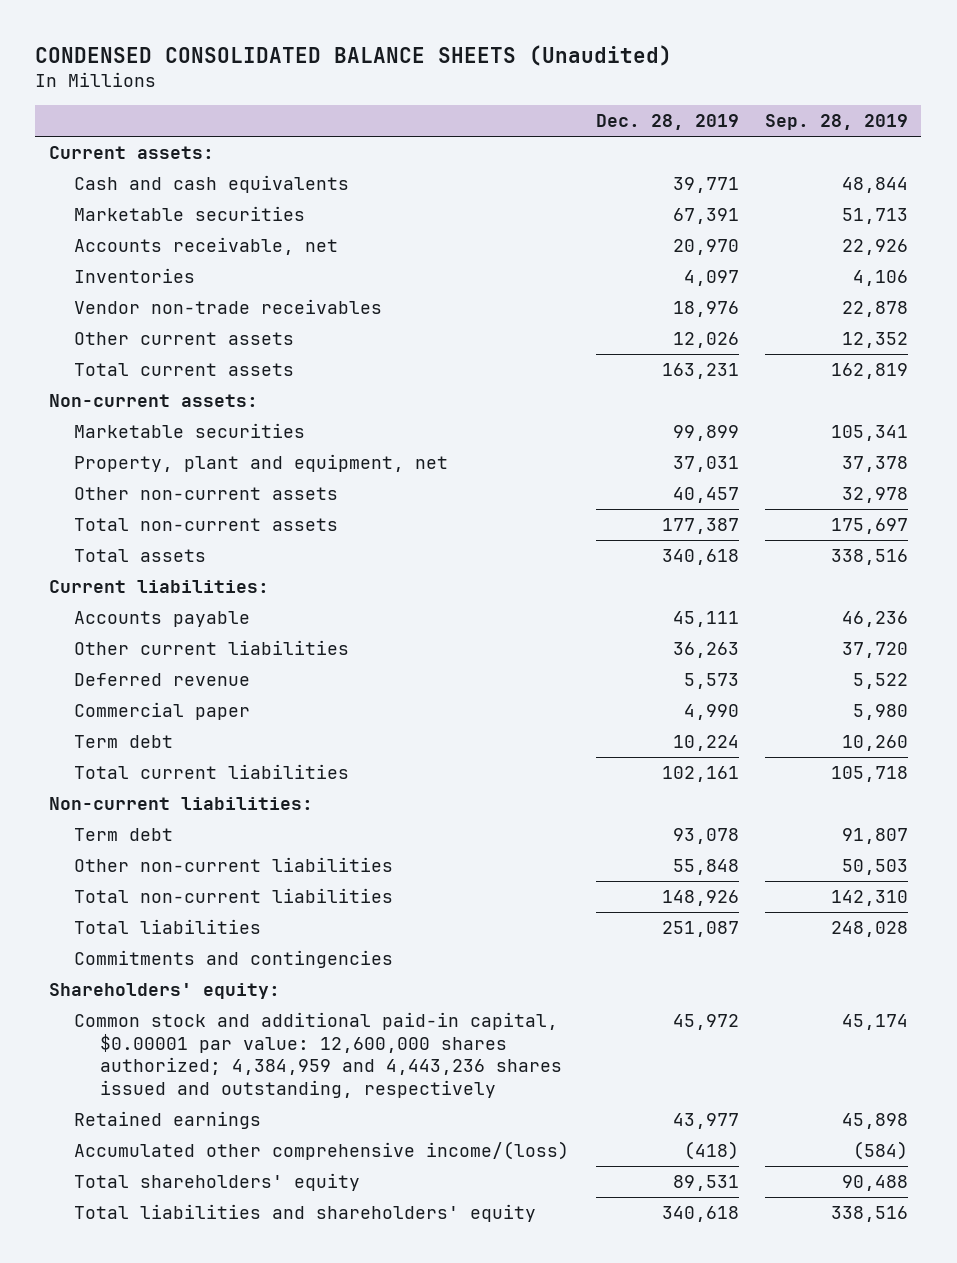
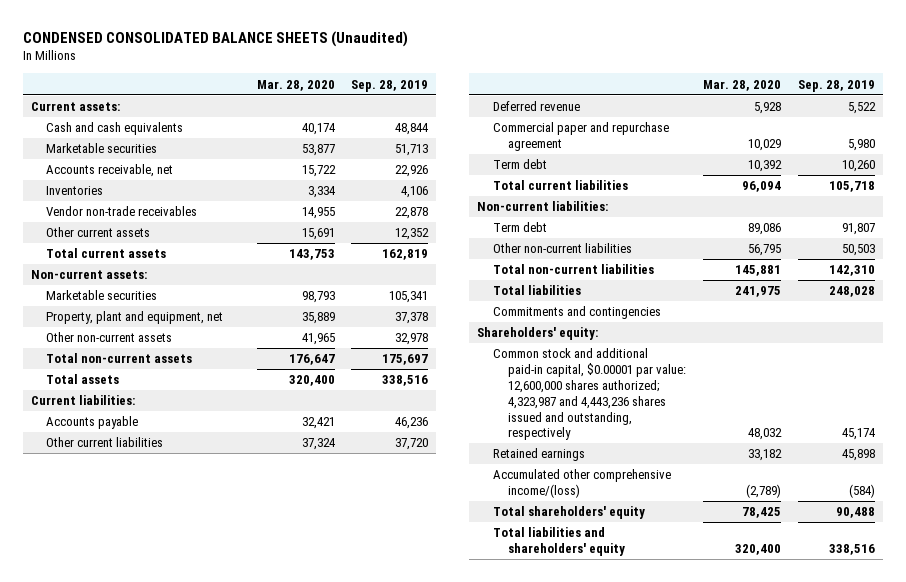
[595,113,739,130] Dec. 28, 2019 -> none
none -> [256,79,335,91] Mar. 28, 2020
[74,702,251,721] Commercial paper -> [492,122,669,152] Commercial paper and repurchase agreement
[74,1012,562,1098] Common stock and additional paid-in capital, $0.00001 par value: 12,600,000 shares authorized; 4,384,959 and 4,443,236 shares issued and outstanding, respectively -> [492,348,687,441] Common stock and additional paid-in capital, $0.00001 par value: 12,600,000 shares authorized; 4,323,987 and 4,443,236 shares issued and outstanding, respectively

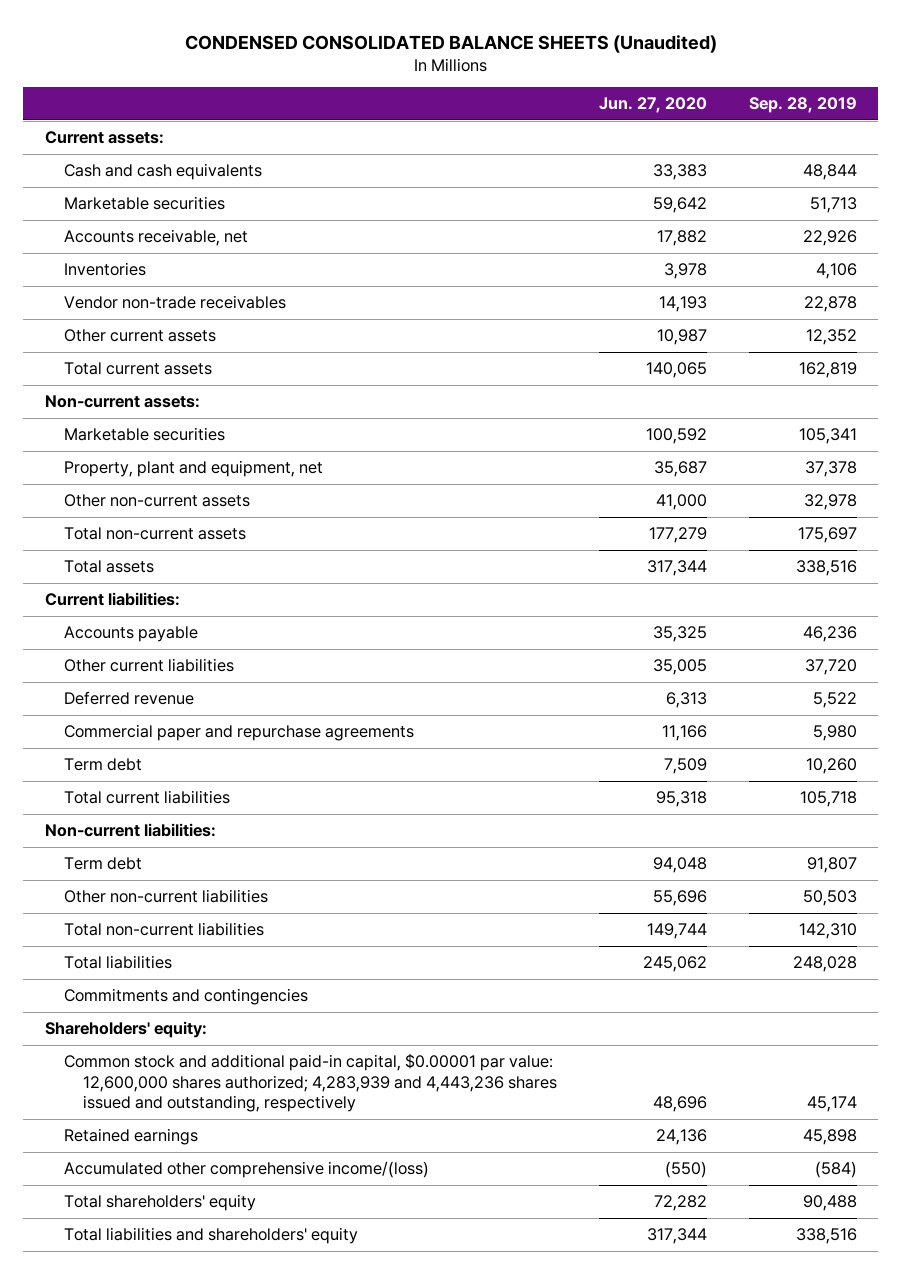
[256,79,335,91] Mar. 28, 2020 -> none
none -> [599,97,708,114] Jun. 27, 2020
[492,122,669,152] Commercial paper and repurchase agreement -> [63,724,414,742] Commercial paper and repurchase agreements
[492,348,687,441] Common stock and additional paid-in capital, $0.00001 par value: 12,600,000 shares authorized; 4,323,987 and 4,443,236 shares issued and outstanding, respectively -> [63,1053,557,1113] Common stock and additional paid-in capital, $0.00001 par value: 12,600,000 shares authorized; 4,283,939 and 4,443,236 shares issued and outstanding, respectively

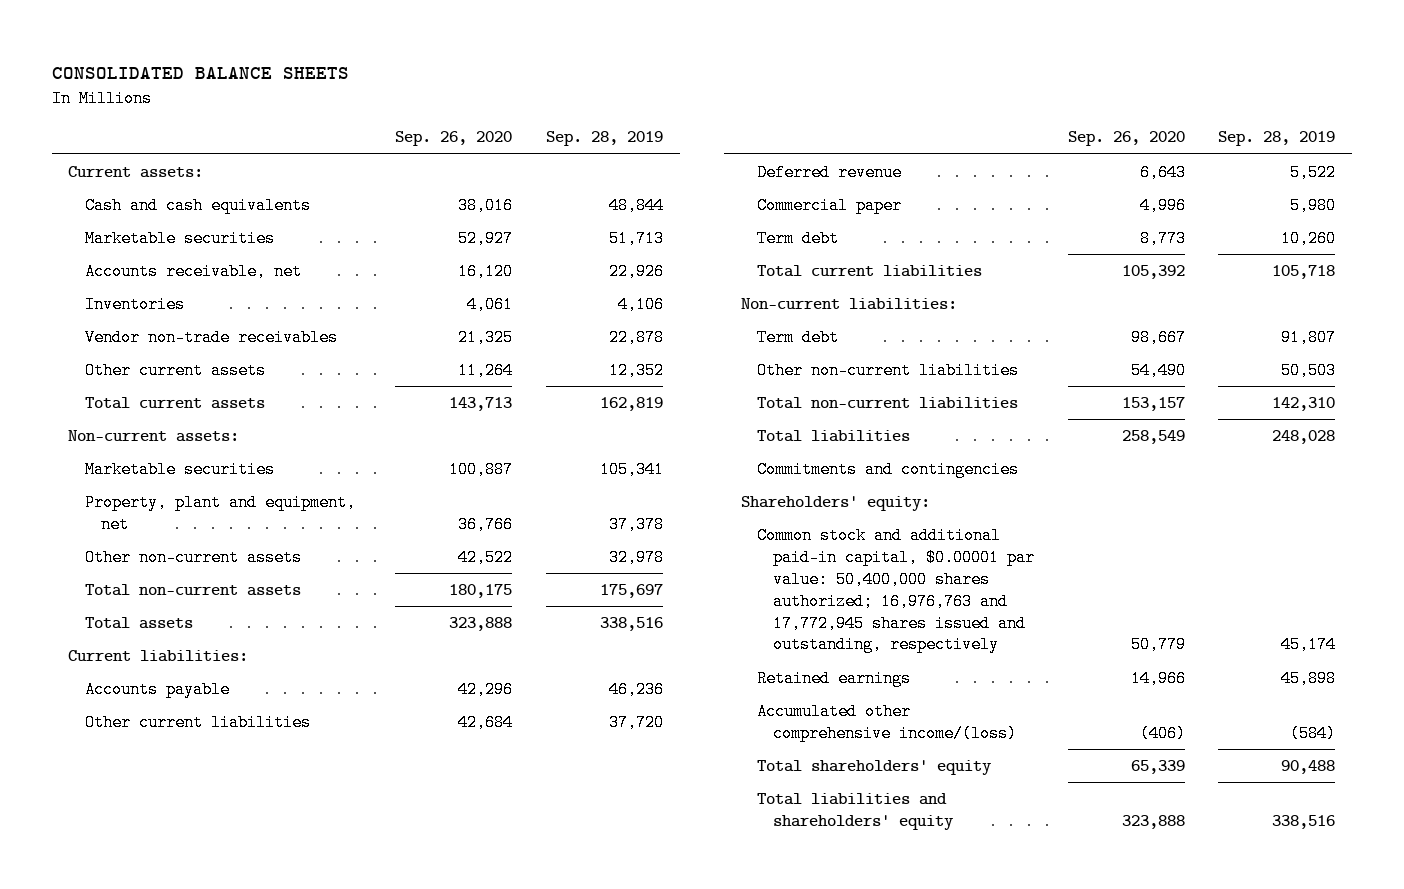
[184,34,717,53] CONDENSED CONSOLIDATED BALANCE SHEETS (Unaudited) -> [51,66,349,79] CONSOLIDATED BALANCE SHEETS
[599,97,708,114] Jun. 27, 2020 -> none
none -> [395,131,513,147] Sep. 26, 2020
[63,724,414,742] Commercial paper and repurchase agreements -> [756,197,902,215] Commercial paper
[63,1053,557,1113] Common stock and additional paid-in capital, $0.00001 par value: 12,600,000 shares authorized; 4,283,939 and 4,443,236 shares issued and outstanding, respectively -> [756,527,1035,654] Common stock and additional paid-in capital, $0.00001 par value: 50,400,000 shares authorized; 16,976,763 and 17,772,945 shares issued and outstanding, respectively

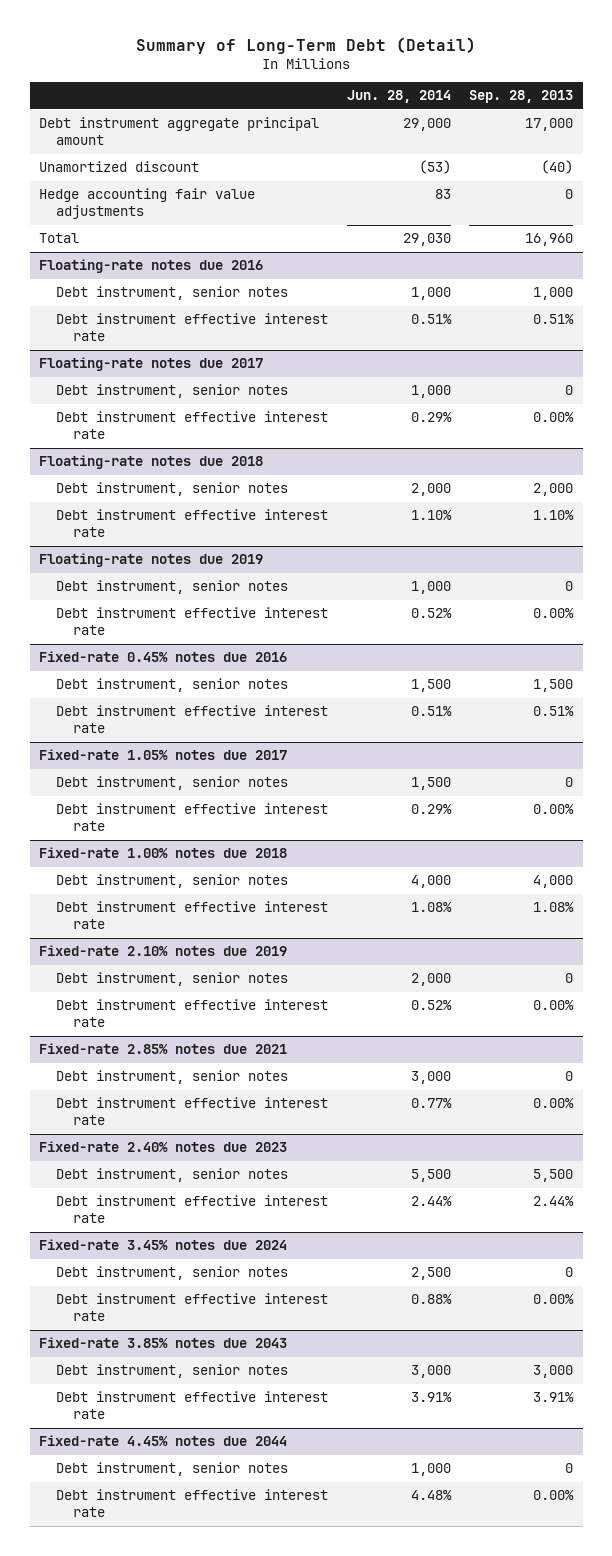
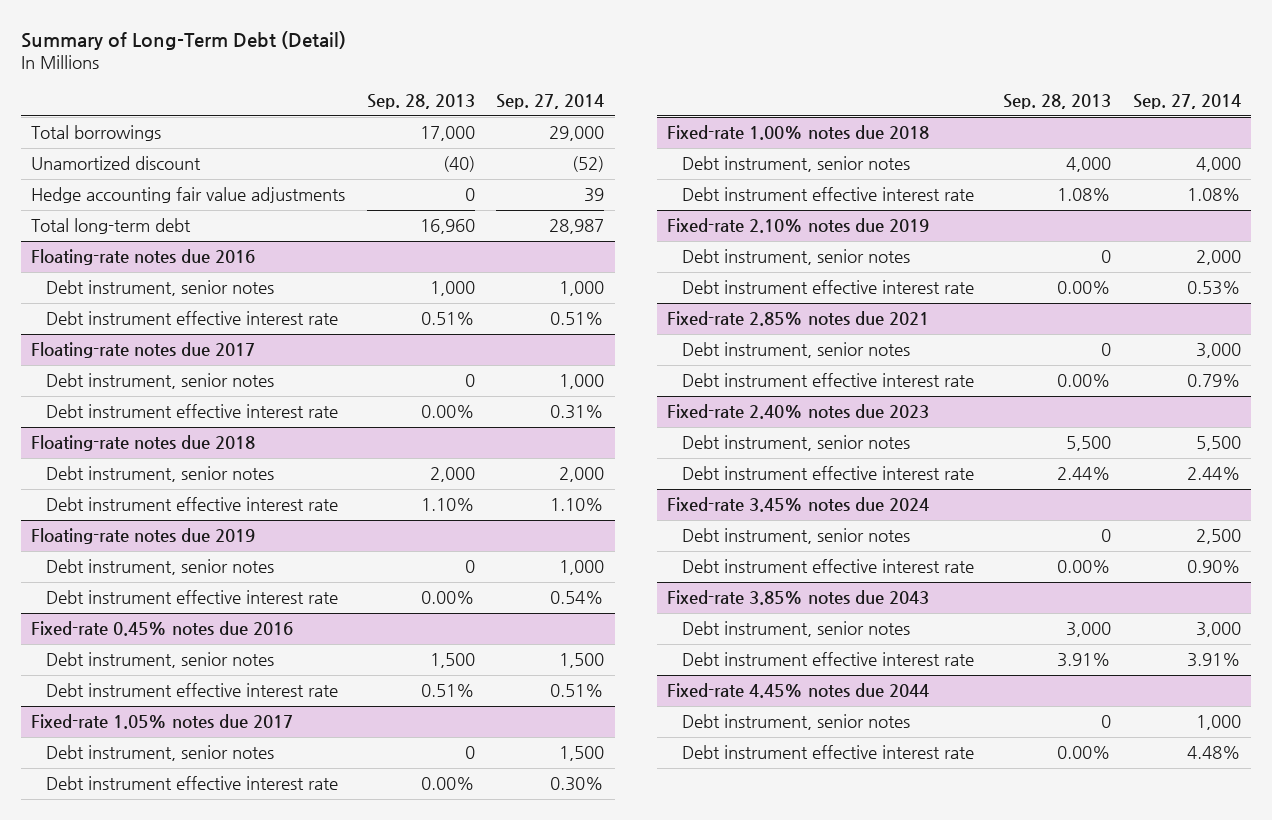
[346,90,451,104] Jun. 28, 2014 -> none
none -> [496,94,605,110] Sep. 27, 2014
[39,117,320,146] Debt instrument aggregate principal amount -> [31,125,162,142] Total borrowings
[39,233,80,244] Total -> [31,218,192,235] Total long-term debt

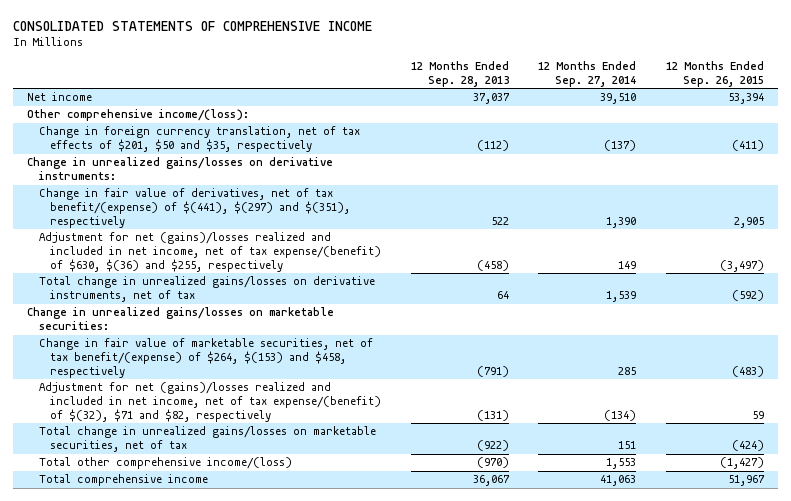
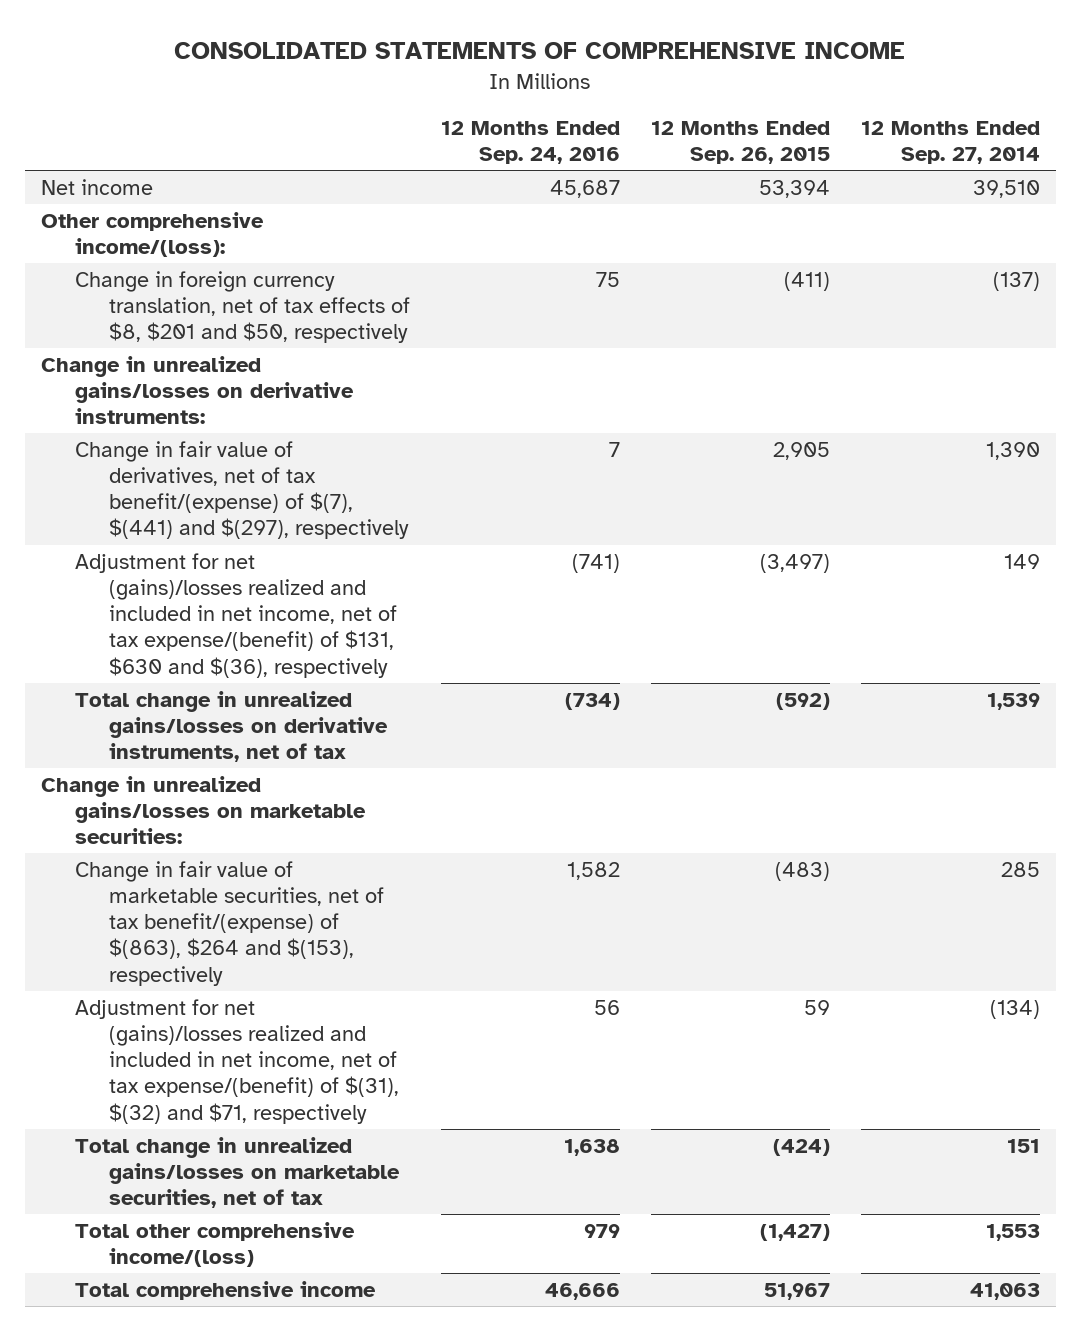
[410,61,509,88] 12 Months Ended Sep. 28, 2013 -> none
none -> [440,120,620,164] 12 Months Ended Sep. 24, 2016
[38,126,360,153] Change in foreign currency translation, net of tax effects of $201, $50 and $35, respectively -> [74,271,410,344] Change in foreign currency translation, net of tax effects of $8, $201 and $50, respectively
[38,188,351,228] Change in fair value of derivatives, net of tax benefit/(expense) of $(441), $(297) and $(351), respectively -> [74,441,409,540] Change in fair value of derivatives, net of tax benefit/(expense) of $(7), $(441) and $(297), respectively
[38,232,382,272] Adjustment for net (gains)/losses realized and included in net income, net of tax expense/(benefit) of $630, $(36) and $255, respectively -> [74,553,397,678] Adjustment for net (gains)/losses realized and included in net income, net of tax expense/(benefit) of $131, $630 and $(36), respectively
[38,338,373,378] Change in fair value of marketable securities, net of tax benefit/(expense) of $264, $(153) and $458, respectively -> [74,861,384,986] Change in fair value of marketable securities, net of tax benefit/(expense) of $(863), $264 and $(153), respectively
[38,382,382,422] Adjustment for net (gains)/losses realized and included in net income, net of tax expense/(benefit) of $(32), $71 and $82, respectively -> [74,999,399,1124] Adjustment for net (gains)/losses realized and included in net income, net of tax expense/(benefit) of $(31), $(32) and $71, respectively

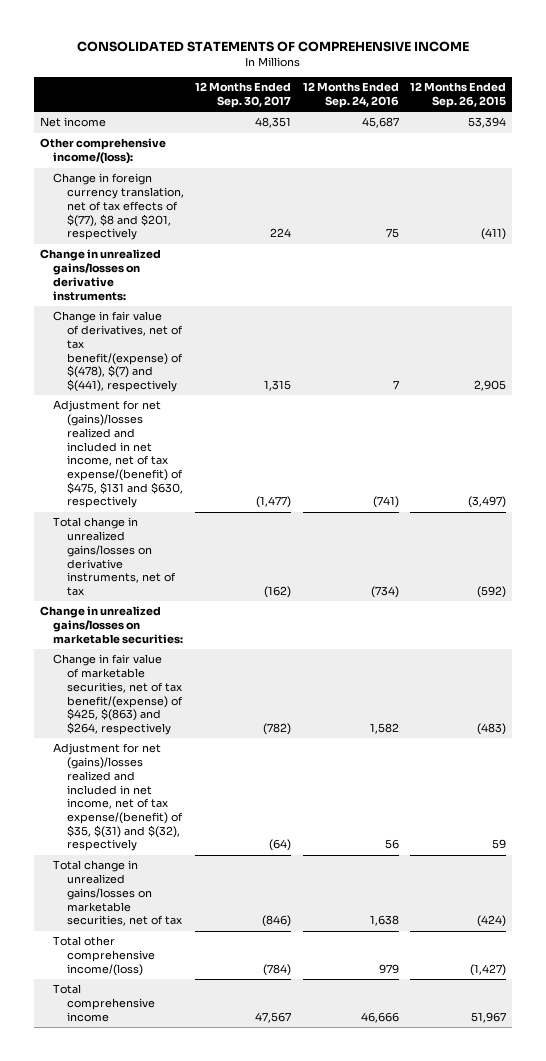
[861,120,1041,164] 12 Months Ended Sep. 27, 2014 -> none
none -> [195,82,292,108] 12 Months Ended Sep. 30, 2017
[74,271,410,344] Change in foreign currency translation, net of tax effects of $8, $201 and $50, respectively -> [53,173,184,241] Change in foreign currency translation, net of tax effects of $(77), $8 and $201, respectively
[74,441,409,540] Change in fair value of derivatives, net of tax benefit/(expense) of $(7), $(441) and $(297), respectively -> [53,311,183,392] Change in fair value of derivatives, net of tax benefit/(expense) of $(478), $(7) and $(441), respectively
[74,553,397,678] Adjustment for net (gains)/losses realized and included in net income, net of tax expense/(benefit) of $131, $630 and $(36), respectively -> [53,400,183,509] Adjustment for net (gains)/losses realized and included in net income, net of tax expense/(benefit) of $475, $131 and $630, respectively
[74,861,384,986] Change in fair value of marketable securities, net of tax benefit/(expense) of $(863), $264 and $(153), respectively -> [53,654,183,735] Change in fair value of marketable securities, net of tax benefit/(expense) of $425, $(863) and $264, respectively
[74,999,399,1124] Adjustment for net (gains)/losses realized and included in net income, net of tax expense/(benefit) of $(31), $(32) and $71, respectively -> [53,743,183,852] Adjustment for net (gains)/losses realized and included in net income, net of tax expense/(benefit) of $35, $(31) and $(32), respectively

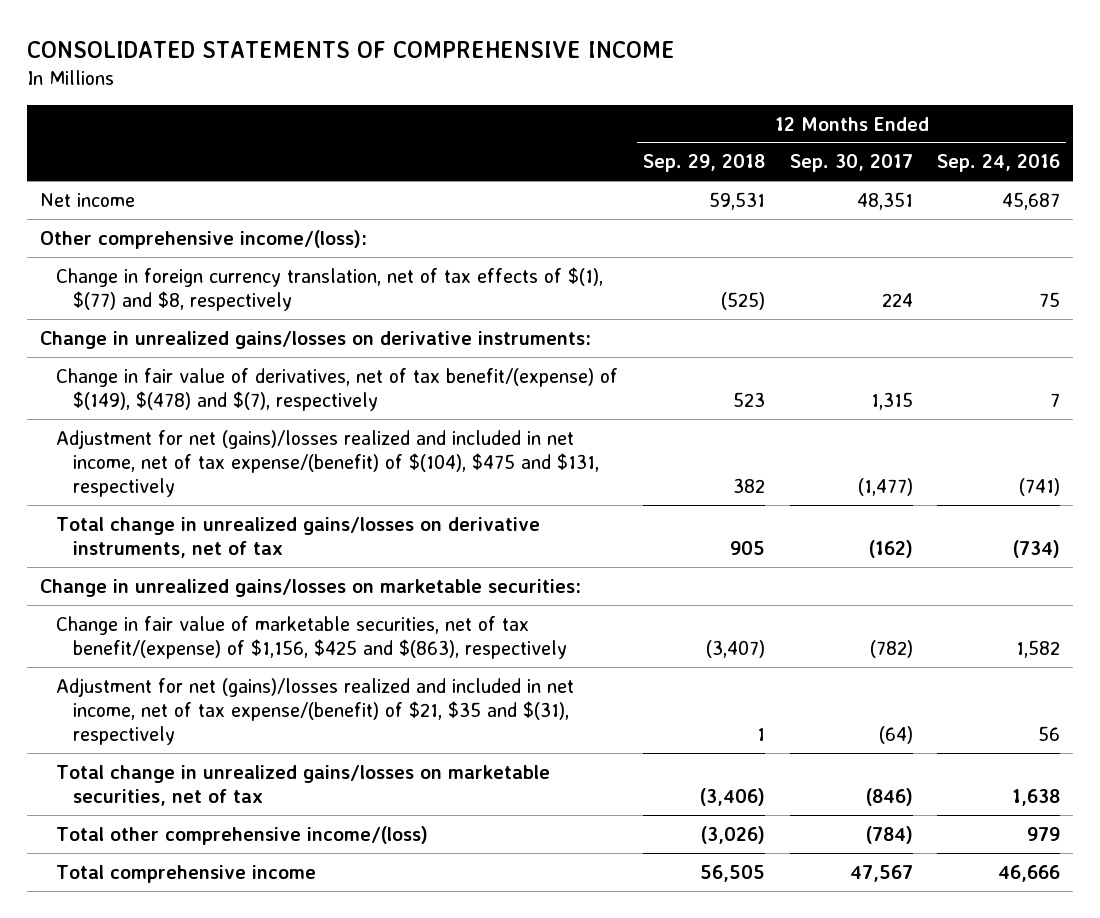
[409,82,506,108] 12 Months Ended Sep. 26, 2015 -> none
none -> [642,154,765,173] Sep. 29, 2018
[53,173,184,241] Change in foreign currency translation, net of tax effects of $(77), $8 and $201, respectively -> [56,266,604,311] Change in foreign currency translation, net of tax effects of $(1), $(77) and $8, respectively
[53,311,183,392] Change in fair value of derivatives, net of tax benefit/(expense) of $(478), $(7) and $(441), respectively -> [56,367,619,411] Change in fair value of derivatives, net of tax benefit/(expense) of $(149), $(478) and $(7), respectively
[53,400,183,509] Adjustment for net (gains)/losses realized and included in net income, net of tax expense/(benefit) of $475, $131 and $630, respectively -> [56,429,600,497] Adjustment for net (gains)/losses realized and included in net income, net of tax expense/(benefit) of $(104), $475 and $131, respectively
[53,654,183,735] Change in fair value of marketable securities, net of tax benefit/(expense) of $425, $(863) and $264, respectively -> [56,615,568,659] Change in fair value of marketable securities, net of tax benefit/(expense) of $1,156, $425 and $(863), respectively
[53,743,183,852] Adjustment for net (gains)/losses realized and included in net income, net of tax expense/(benefit) of $35, $(31) and $(32), respectively -> [56,677,575,745] Adjustment for net (gains)/losses realized and included in net income, net of tax expense/(benefit) of $21, $35 and $(31), respectively

